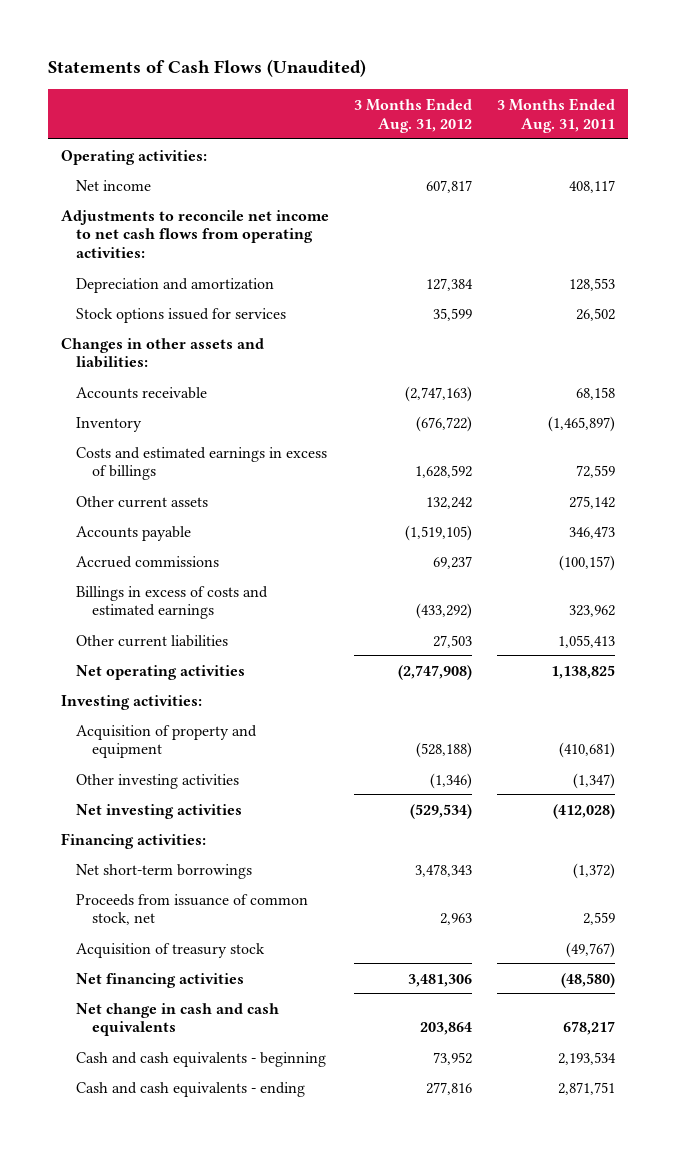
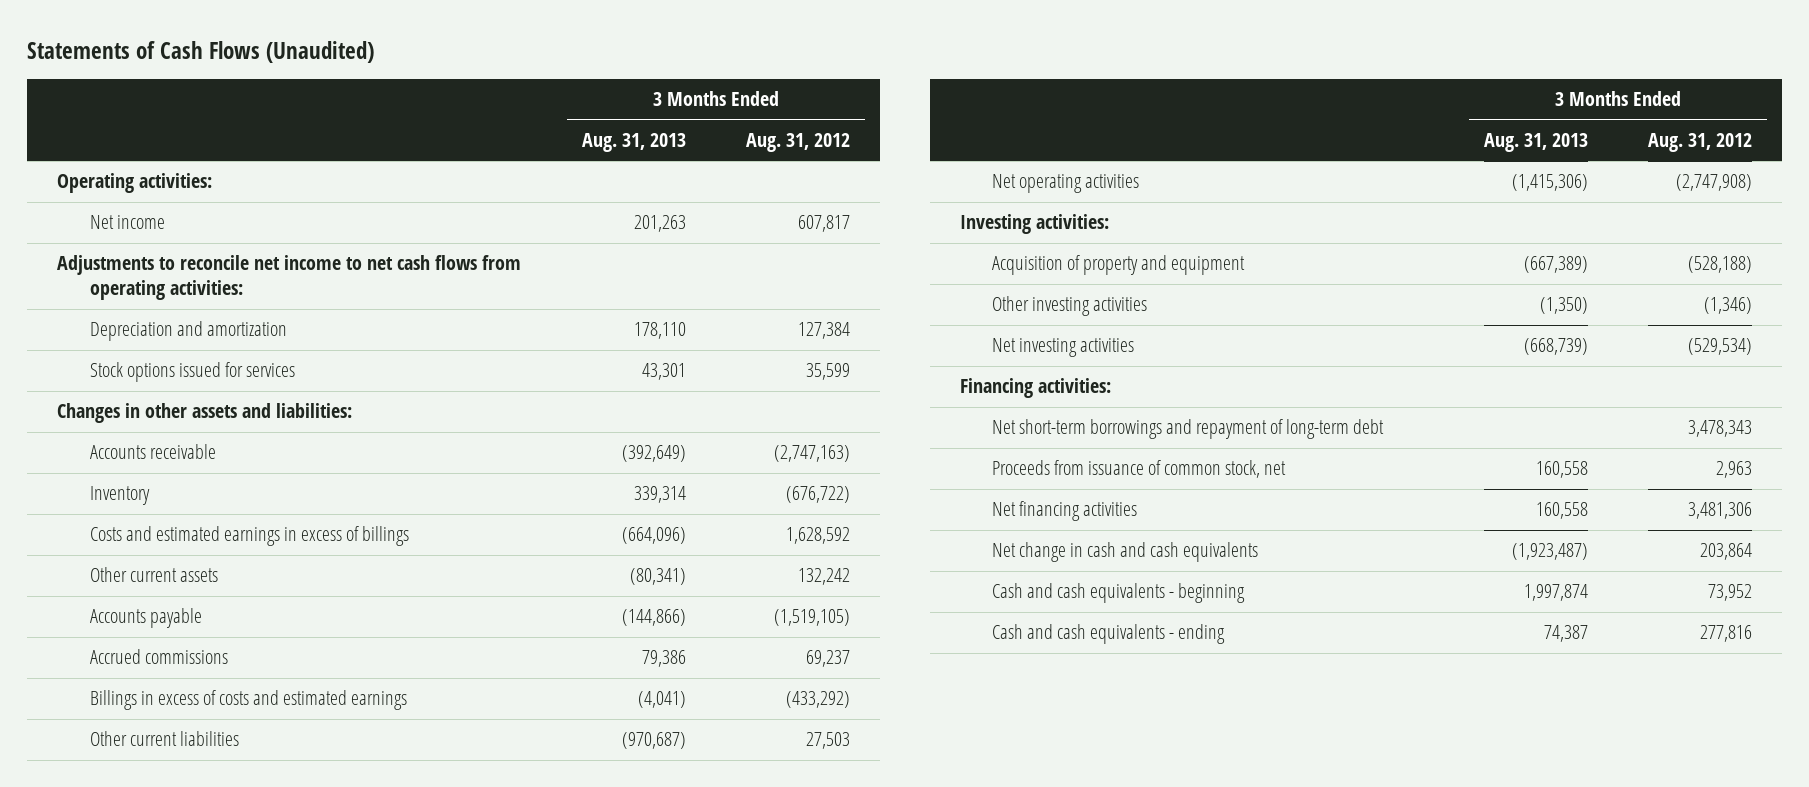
[497,97,616,133] 3 Months Ended Aug. 31, 2011 -> none
none -> [581,132,686,152] Aug. 31, 2013
[76,863,253,879] Net short-term borrowings -> [991,419,1384,440] Net short-term borrowings and repayment of long-term debt
[76,942,266,958] Acquisition of treasury stock -> none

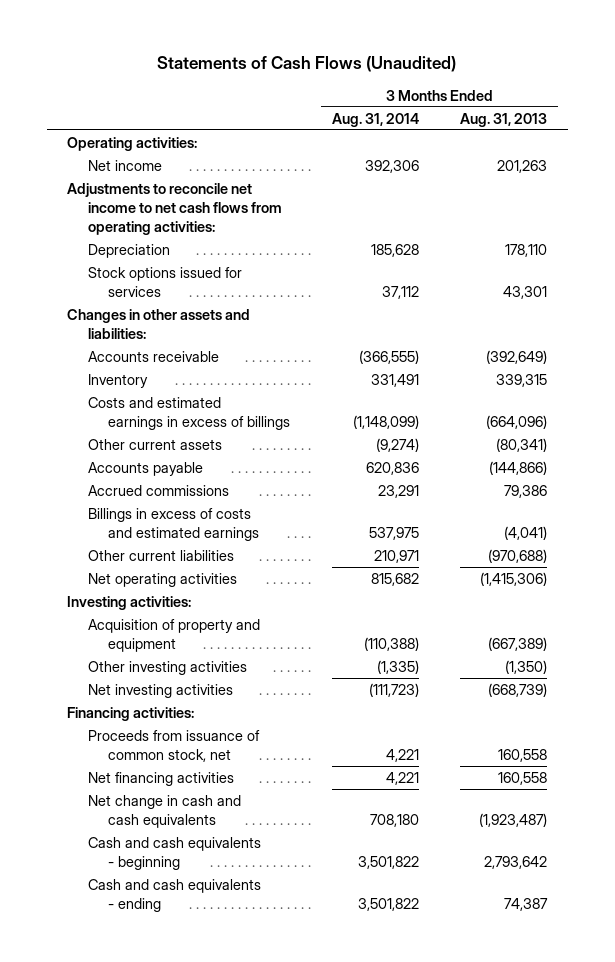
[745,132,850,152] Aug. 31, 2012 -> none
none -> [331,112,419,127] Aug. 31, 2014
[89,321,287,342] Depreciation and amortization -> [87,243,170,258] Depreciation
[633,486,686,504] 339,314 -> [496,373,548,387] 339,315
[621,732,686,750] (970,687) -> [488,548,548,563] (970,688)
[991,419,1384,440] Net short-term borrowings and repayment of long-term debt -> none
[1523,584,1588,602] 1,997,874 -> [484,855,548,869] 2,793,642

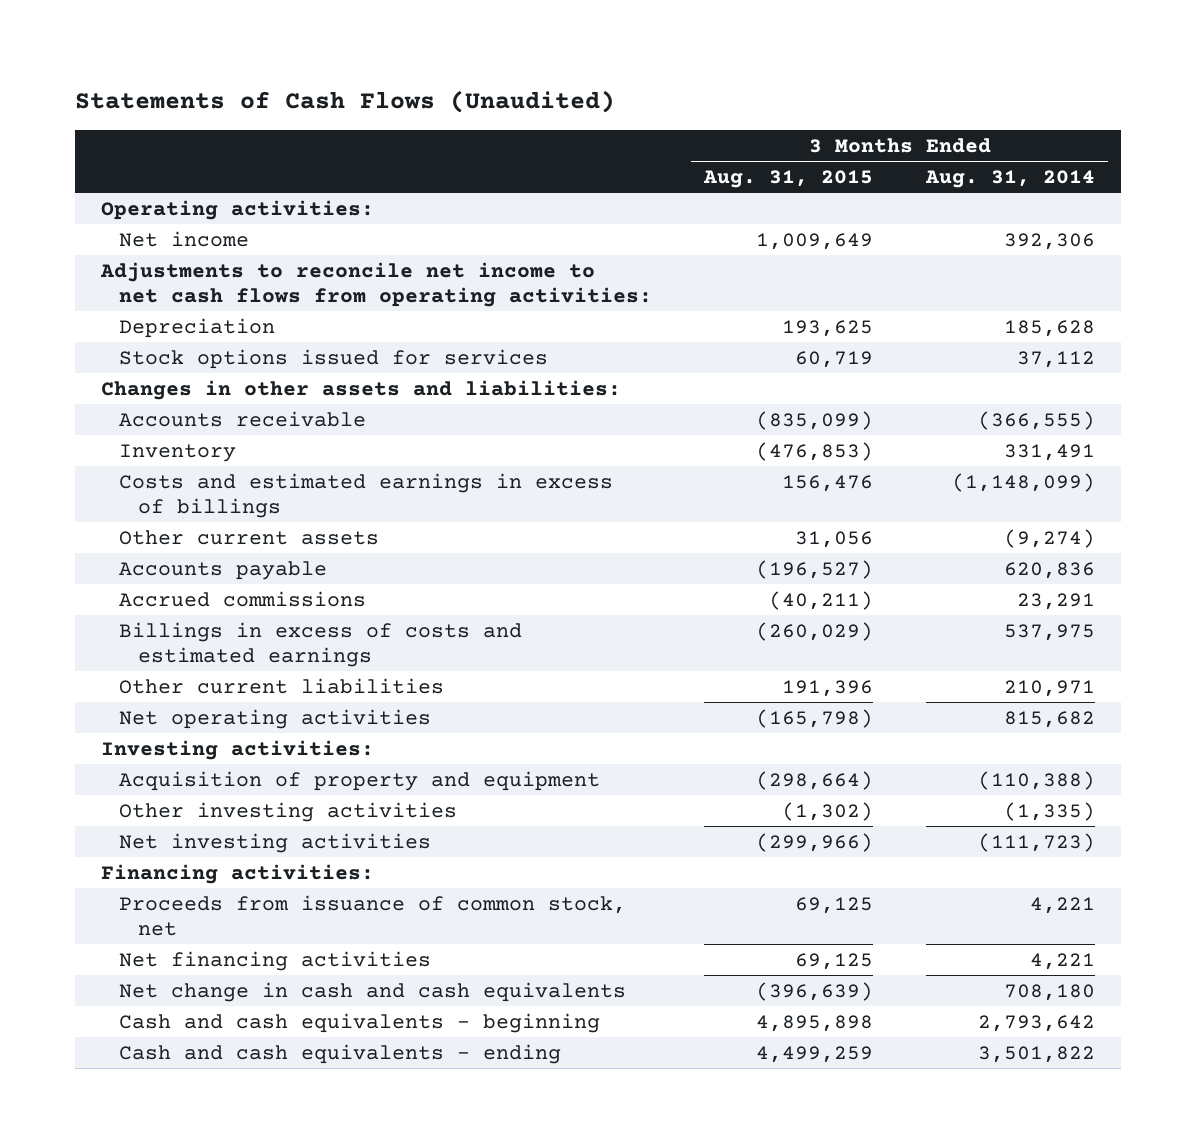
[460,112,548,127] Aug. 31, 2013 -> none
none -> [703,169,874,188] Aug. 31, 2015
[357,855,419,869] 3,501,822 -> [977,1014,1095,1032] 2,793,642

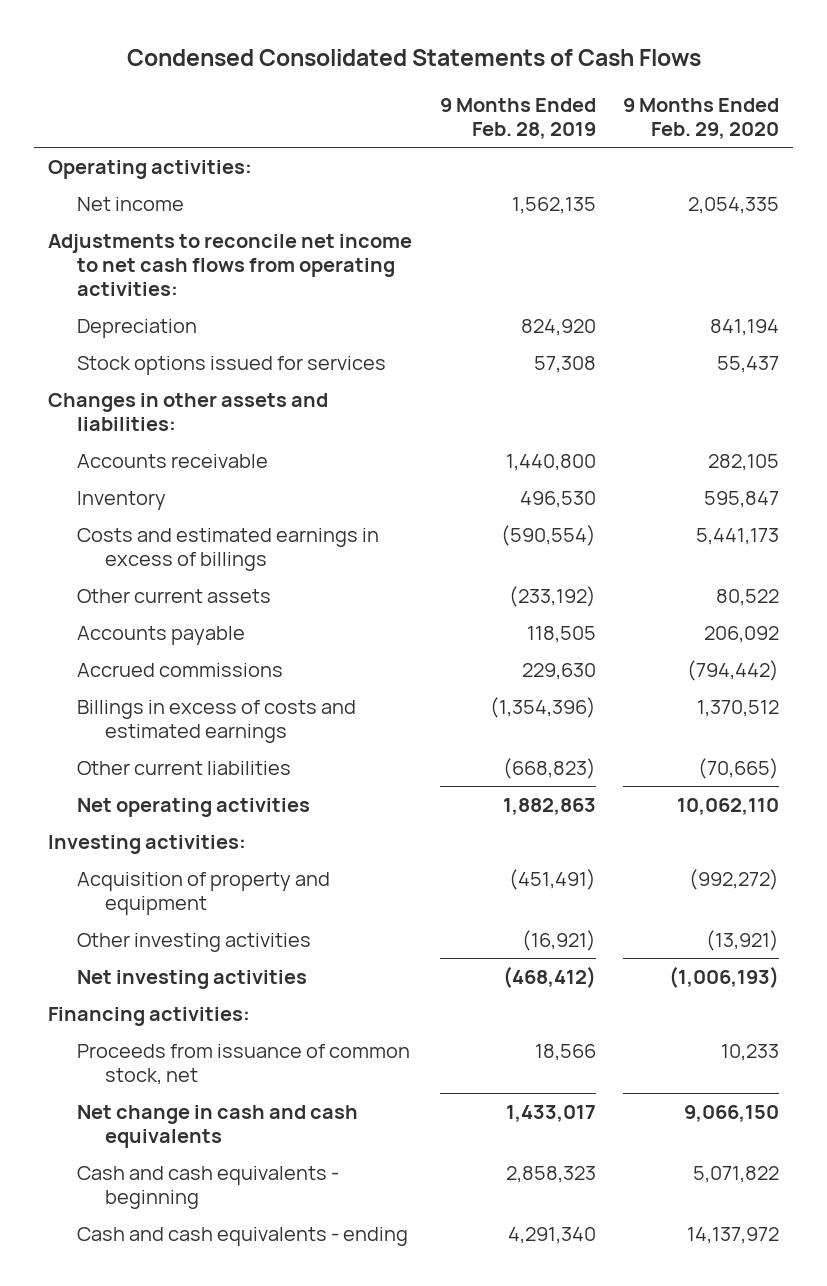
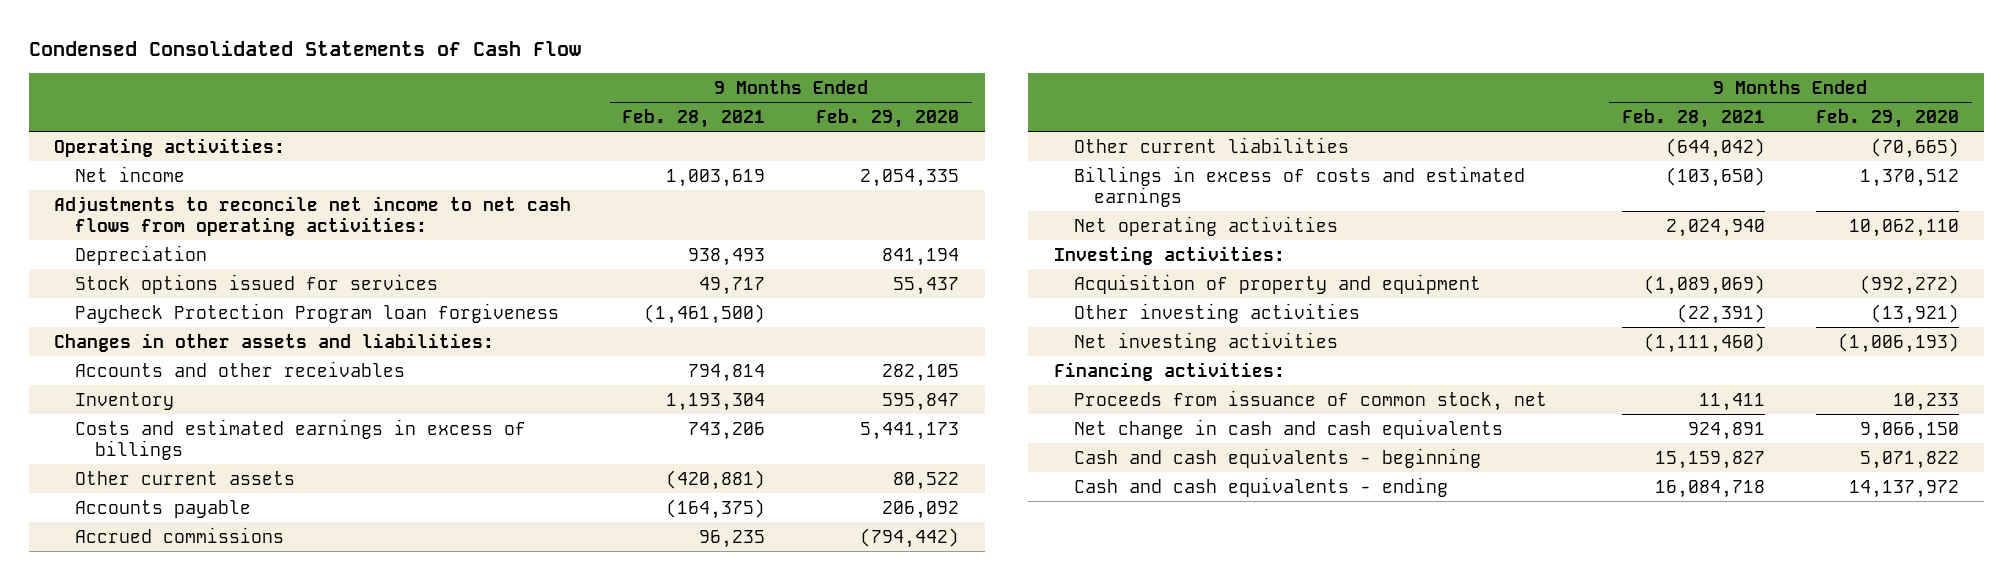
[126,48,701,66] Condensed Consolidated Statements of Cash Flows -> [28,39,581,56] Condensed Consolidated Statements of Cash Flow
[439,97,596,139] 9 Months Ended Feb. 28, 2019 -> none
none -> [622,108,766,128] Feb. 28, 2021
none -> [74,302,559,323] Paycheck Protection Program loan forgiveness
[76,453,268,468] Accounts receivable -> [74,360,405,377] Accounts and other receivables
[76,699,356,744] Billings in excess of costs and estimated earnings -> [1074,165,1526,208] Billings in excess of costs and estimated earnings

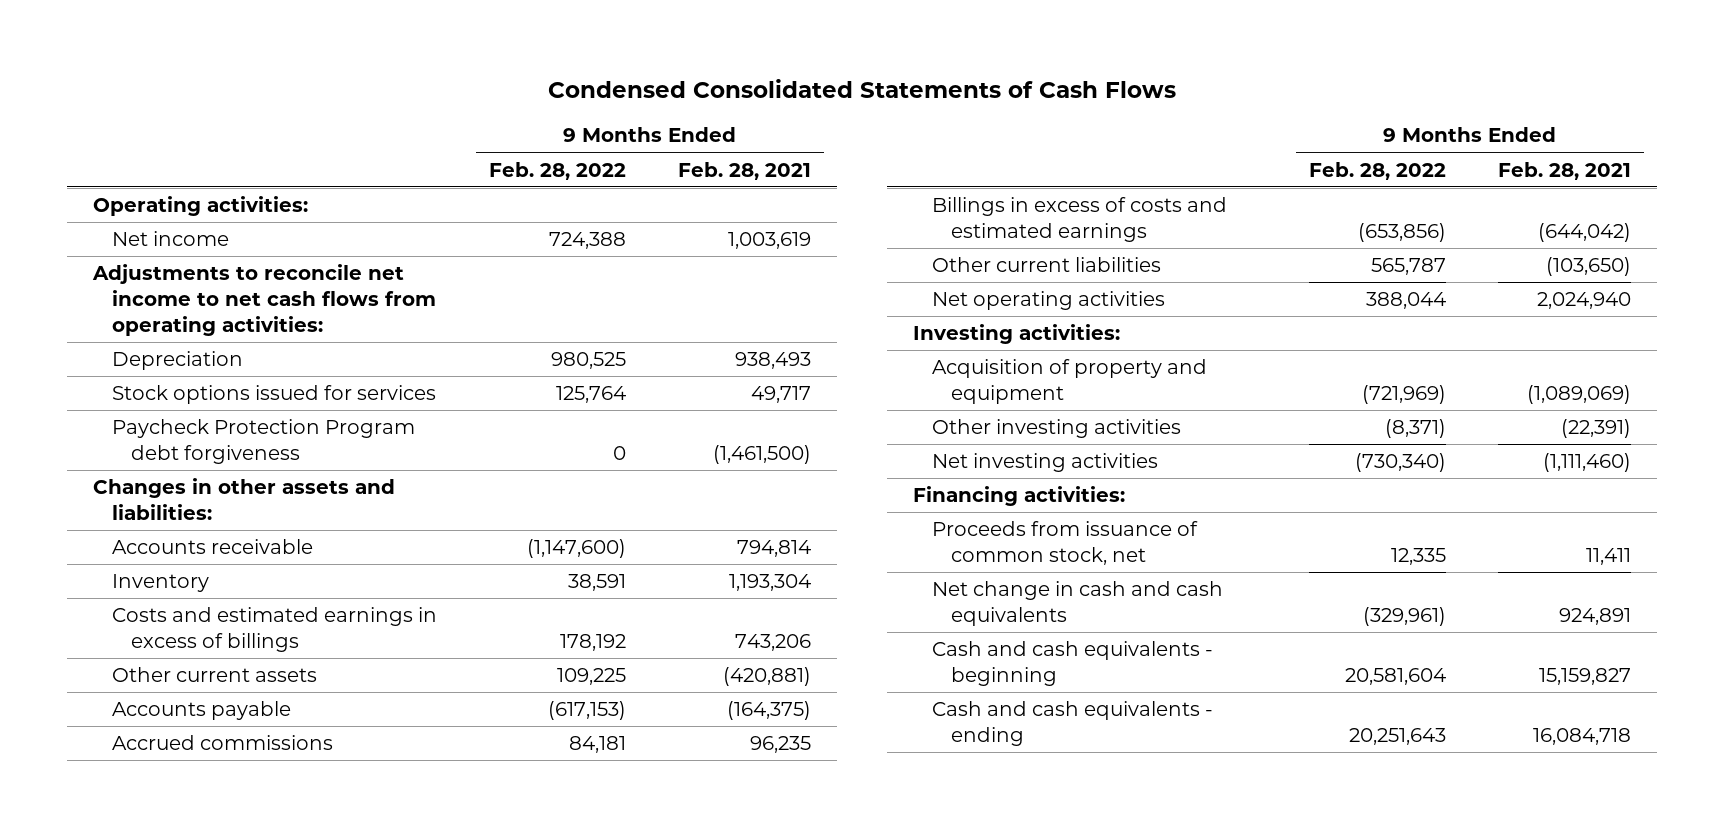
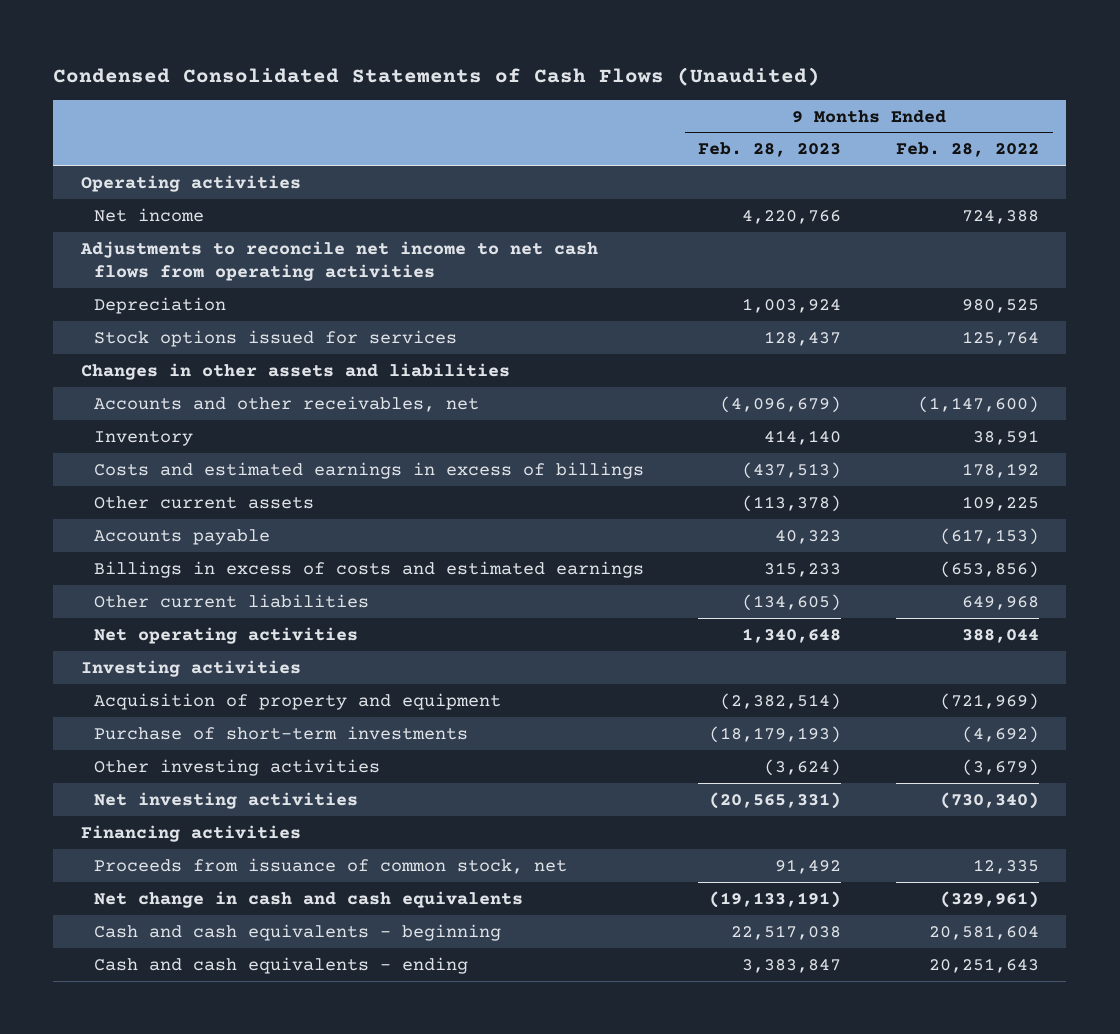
[547,78,1176,98] Condensed Consolidated Statements of Cash Flows -> [53,66,821,86] Condensed Consolidated Statements of Cash Flows (Unaudited)
[677,161,811,180] Feb. 28, 2021 -> none
none -> [698,142,842,158] Feb. 28, 2023
[92,196,308,217] Operating activities: -> [80,174,301,192] Operating activities
[91,264,436,336] Adjustments to reconcile net income to net cash flows from operating activities: -> [79,240,598,282] Adjustments to reconcile net income to net cash flows from operating activities
[111,419,415,465] Paycheck Protection Program debt forgiveness -> none
[92,478,395,521] Changes in other assets and liabilities: -> [80,362,510,380] Changes in other assets and liabilities
[111,539,313,555] Accounts receivable -> [93,395,479,412] Accounts and other receivables, net
[111,735,333,751] Accrued commissions -> none
[1370,258,1446,276] 565,787 -> [961,595,1039,610] 649,968
[912,324,1120,345] Investing activities: -> [80,659,301,677] Investing activities
none -> [93,725,468,740] Purchase of short-term investments
[1384,419,1446,439] (8,371) -> [961,758,1039,776] (3,679)
[912,486,1125,507] Financing activities: -> [80,824,301,842] Financing activities

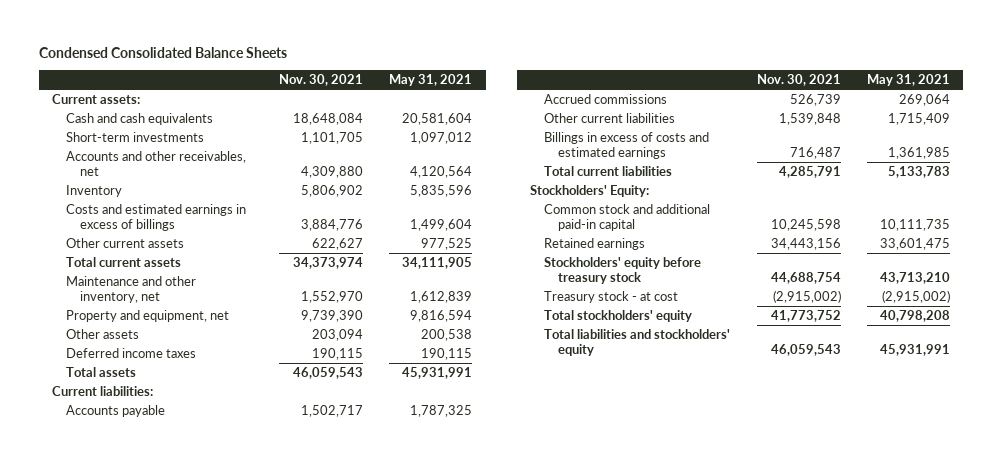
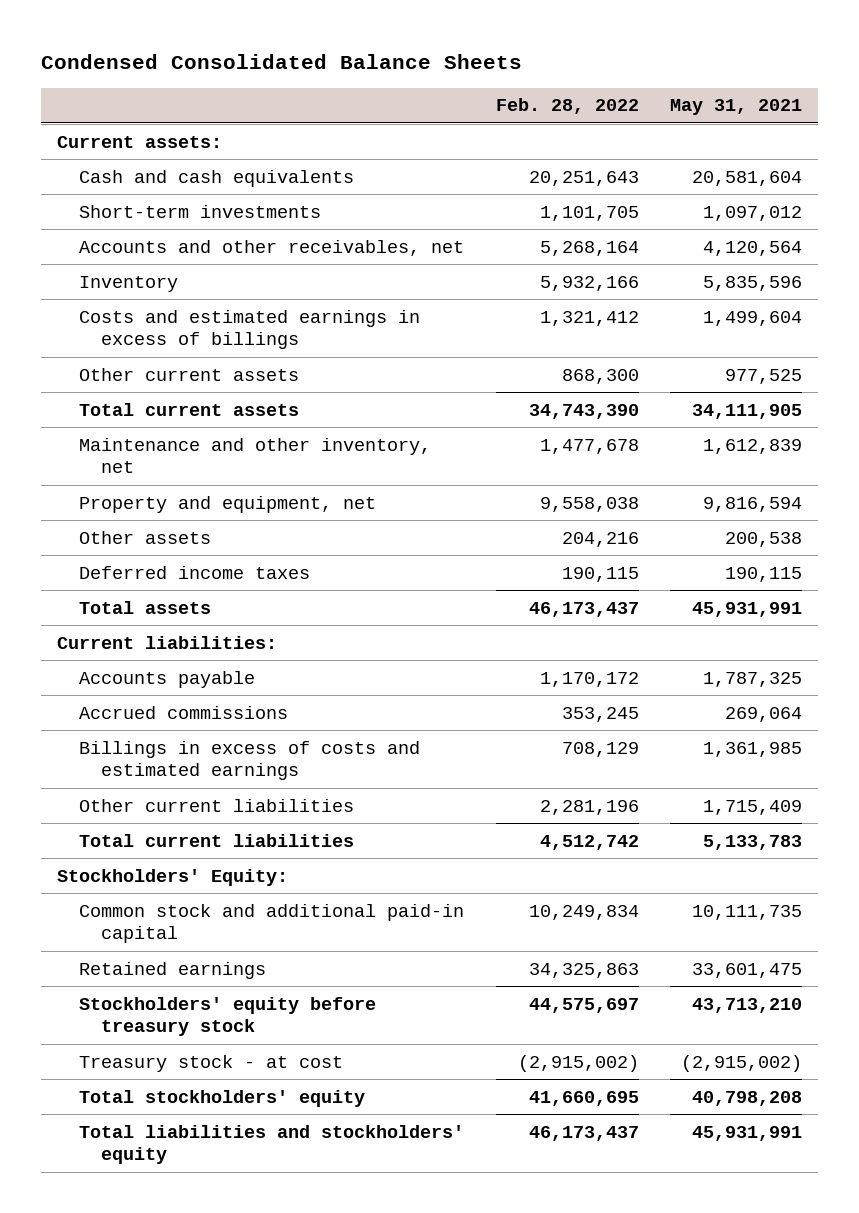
[278,74,363,87] Nov. 30, 2021 -> none
none -> [495,98,639,115] Feb. 28, 2022
[543,113,675,124] Other current liabilities -> [79,798,355,812] Other current liabilities

